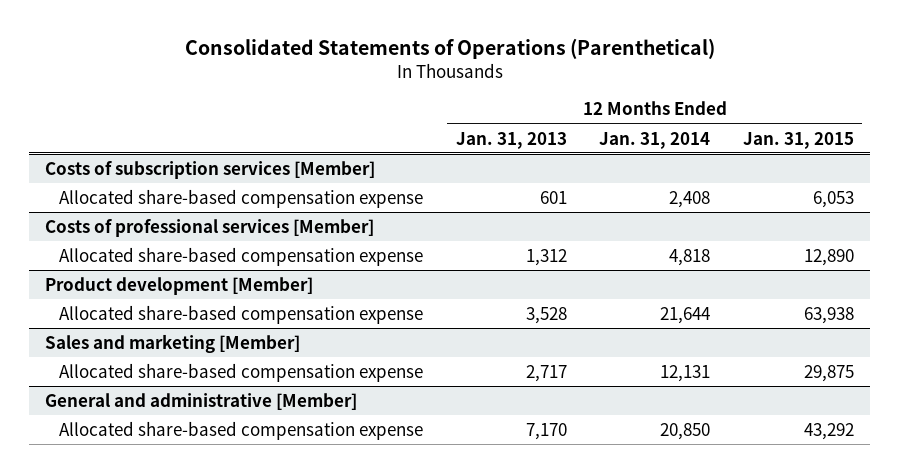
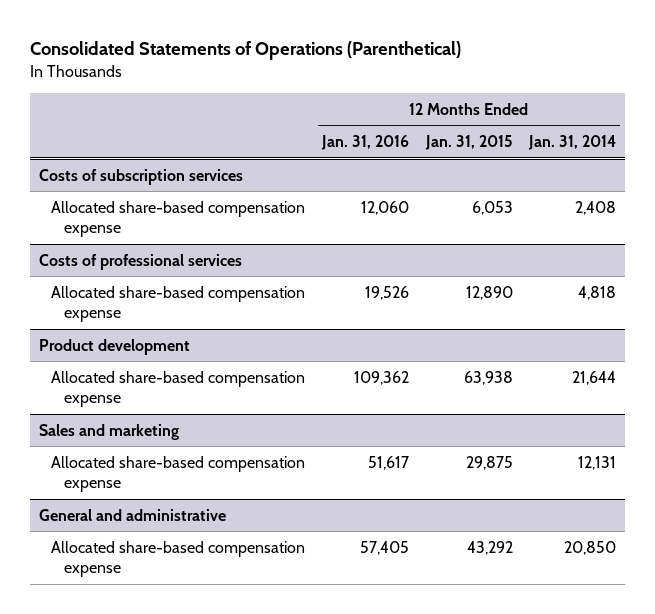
[455,131,567,149] Jan. 31, 2013 -> none
none -> [320,135,409,151] Jan. 31, 2016
[45,160,376,179] Costs of subscription services [Member] -> [38,168,243,185] Costs of subscription services
[45,218,375,237] Costs of professional services [Member] -> [38,253,242,270] Costs of professional services
[45,276,314,295] Product development [Member] -> [38,338,190,355] Product development
[45,333,301,353] Sales and marketing [Member] -> [38,423,179,440] Sales and marketing
[45,392,358,410] General and administrative [Member] -> [38,508,226,521] General and administrative

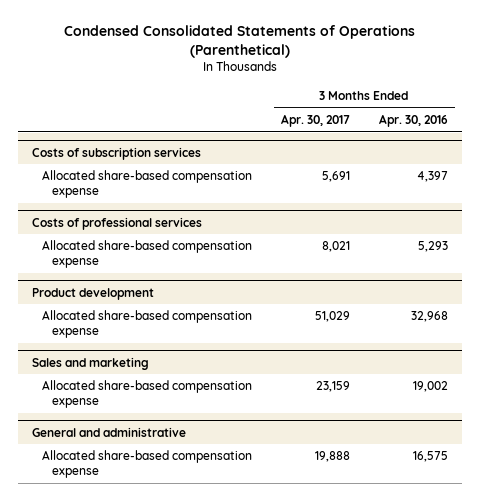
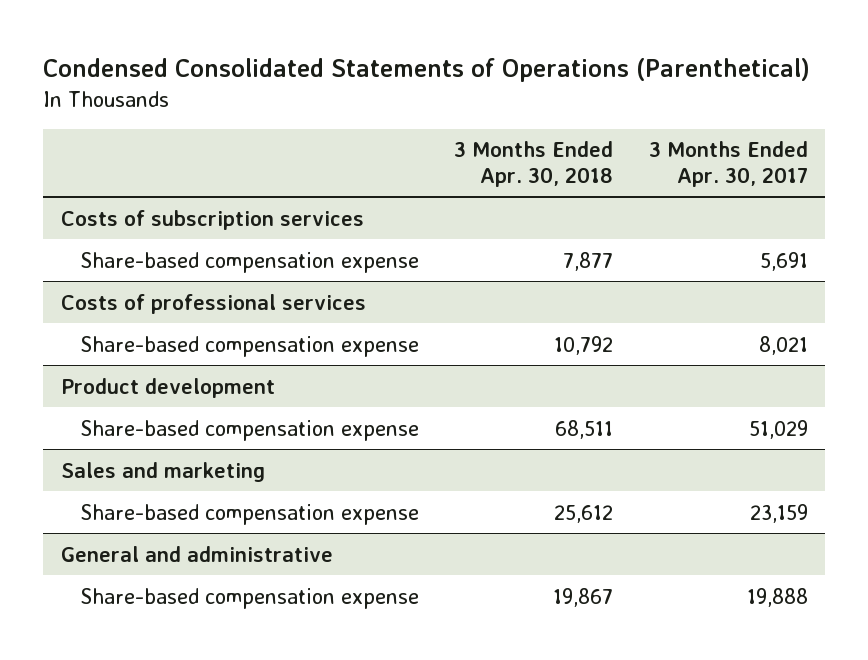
[378,113,448,127] Apr. 30, 2016 -> none
none -> [454,141,614,187] 3 Months Ended Apr. 30, 2018
[42,170,253,199] Allocated share-based compensation expense -> [79,251,419,273] Share-based compensation expense
[42,240,253,269] Allocated share-based compensation expense -> [79,335,419,357] Share-based compensation expense
[42,310,253,339] Allocated share-based compensation expense -> [79,419,419,441] Share-based compensation expense
[42,380,253,409] Allocated share-based compensation expense -> [79,503,419,525] Share-based compensation expense
[42,450,253,479] Allocated share-based compensation expense -> [79,587,419,609] Share-based compensation expense

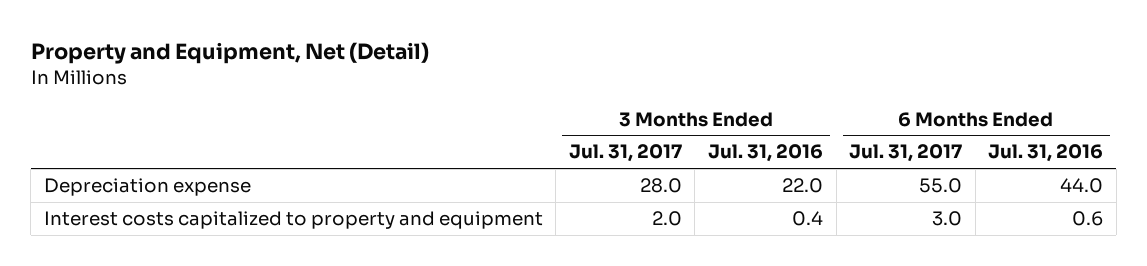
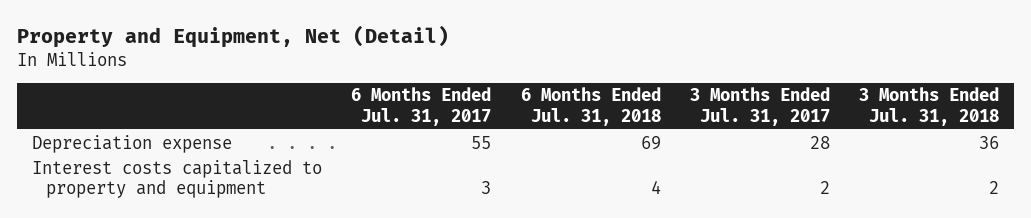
[708,144,824,163] Jul. 31, 2016 -> none
[988,144,1104,163] Jul. 31, 2016 -> none
none -> [520,87,661,126] 6 Months Ended Jul. 31, 2018
none -> [859,87,1000,126] 3 Months Ended Jul. 31, 2018
[639,178,682,194] 28.0 -> [809,135,830,149] 28
[919,178,963,194] 55.0 -> [471,135,492,149] 55
[651,211,682,227] 2.0 -> [819,181,830,195] 2
[932,211,963,227] 3.0 -> [481,181,492,195] 3

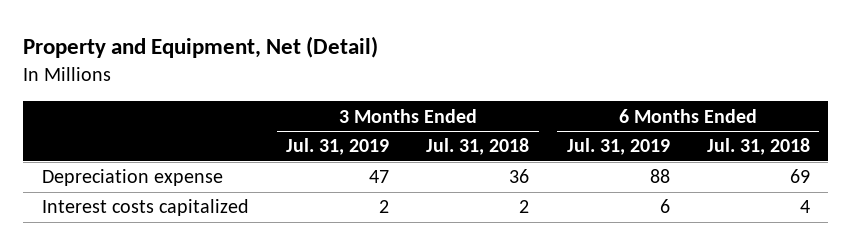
[351,87,492,126] 6 Months Ended Jul. 31, 2017 -> none
[689,87,830,126] 3 Months Ended Jul. 31, 2017 -> none
none -> [285,138,389,156] Jul. 31, 2019
none -> [566,138,670,156] Jul. 31, 2019
[31,159,322,199] Interest costs capitalized to property and equipment -> [41,199,249,217] Interest costs capitalized

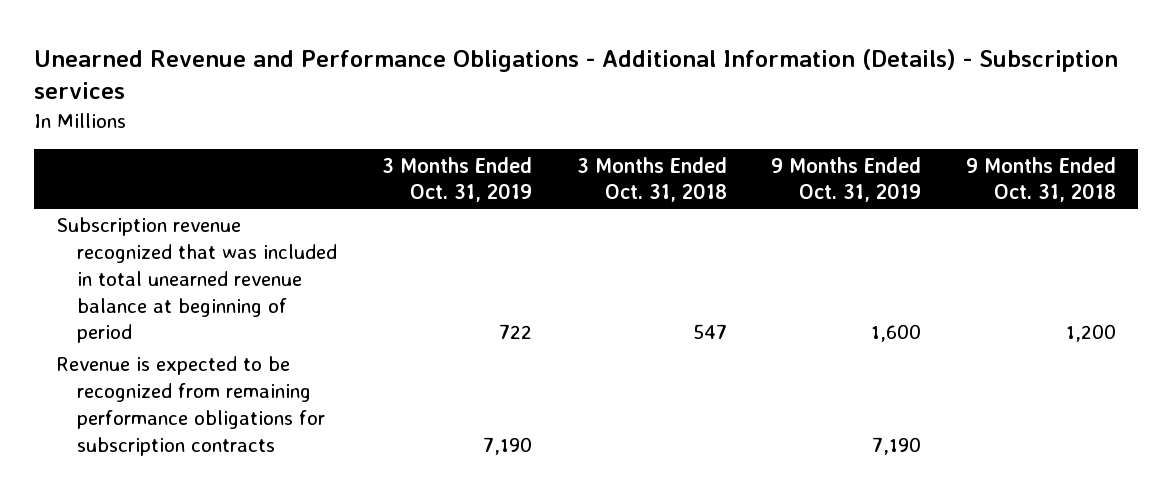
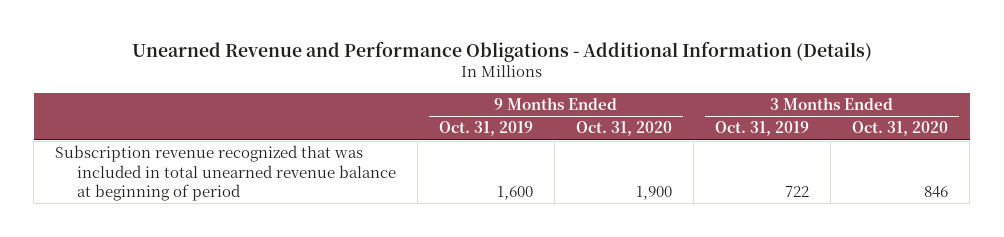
[33,48,1118,100] Unearned Revenue and Performance Obligations - Additional Information (Details) - Subscription services -> [131,41,872,63] Unearned Revenue and Performance Obligations - Additional Information (Details)
[576,156,727,203] 3 Months Ended Oct. 31, 2018 -> none
[965,156,1116,203] 9 Months Ended Oct. 31, 2018 -> none
none -> [576,121,673,137] Oct. 31, 2020
none -> [852,121,949,137] Oct. 31, 2020
[56,356,326,456] Revenue is expected to be recognized from remaining performance obligations for subscription contracts -> none

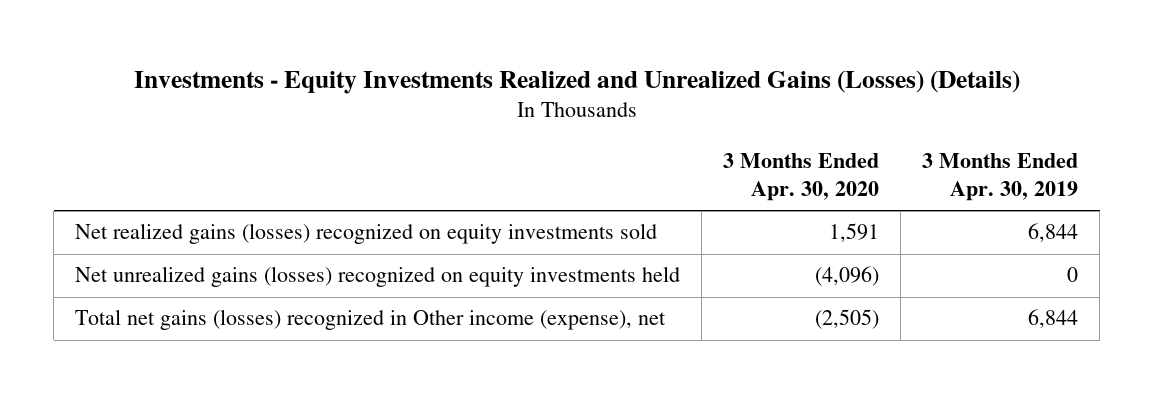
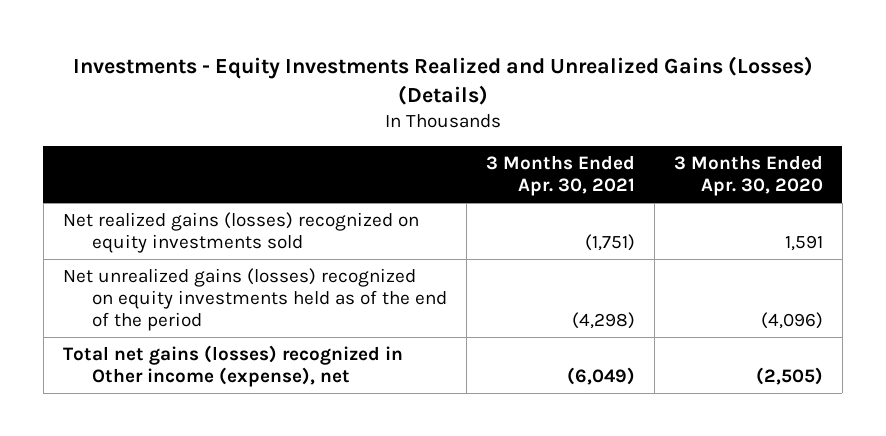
[922,152,1079,202] 3 Months Ended Apr. 30, 2019 -> none
none -> [486,155,636,196] 3 Months Ended Apr. 30, 2021
[75,266,681,288] Net unrealized gains (losses) recognized on equity investments held -> [62,268,448,331] Net unrealized gains (losses) recognized on equity investments held as of the end of the period

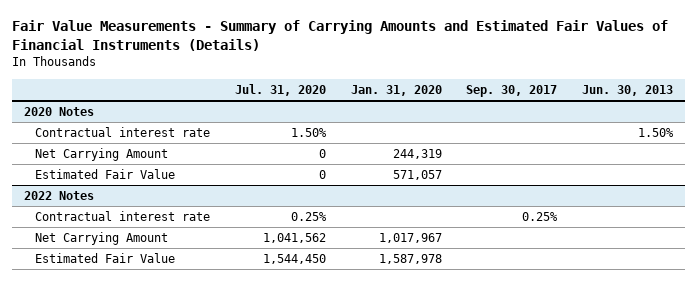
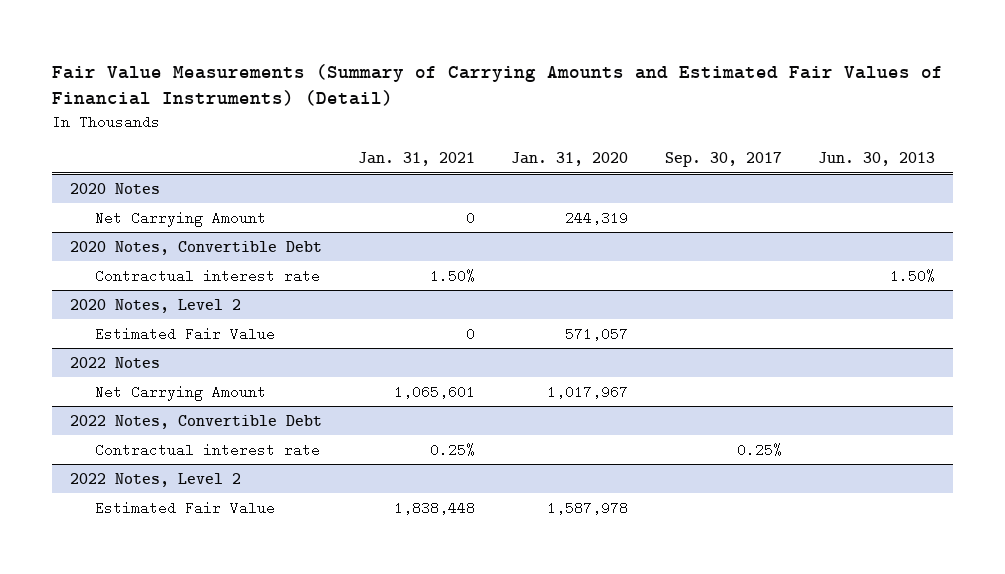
[11,19,668,51] Fair Value Measurements - Summary of Carrying Amounts and Estimated Fair Values of Financial Instruments (Details) -> [51,64,943,107] Fair Value Measurements (Summary of Carrying Amounts and Estimated Fair Values of Financial Instruments) (Detail)
[235,83,327,96] Jul. 31, 2020 -> none
none -> [358,152,476,167] Jan. 31, 2021
[35,127,211,138] Contractual interest rate -> none
none -> [70,240,323,255] 2020 Notes, Convertible Debt
none -> [95,268,321,283] Contractual interest rate
none -> [70,298,242,313] 2020 Notes, Level 2
[35,211,211,222] Contractual interest rate -> none
none -> [70,414,323,429] 2022 Notes, Convertible Debt
none -> [95,442,321,457] Contractual interest rate
none -> [70,472,242,487] 2022 Notes, Level 2

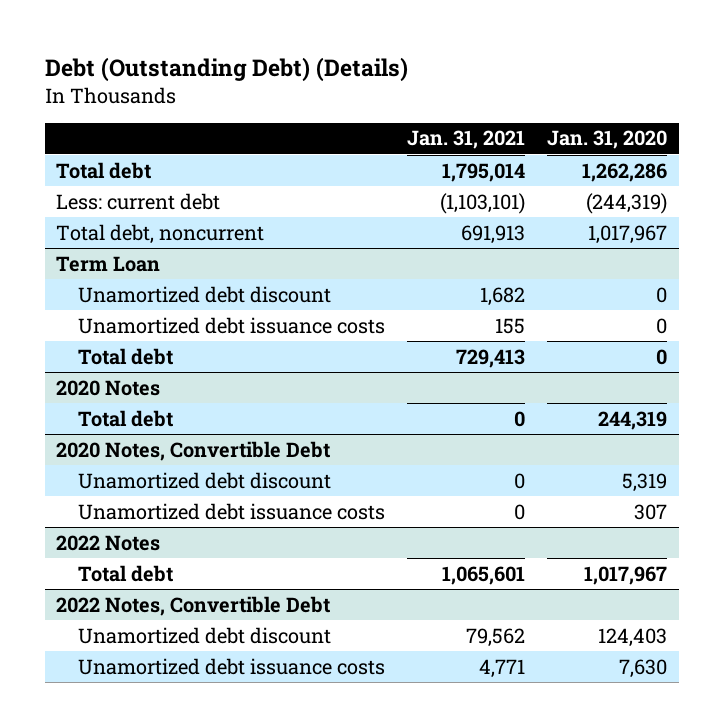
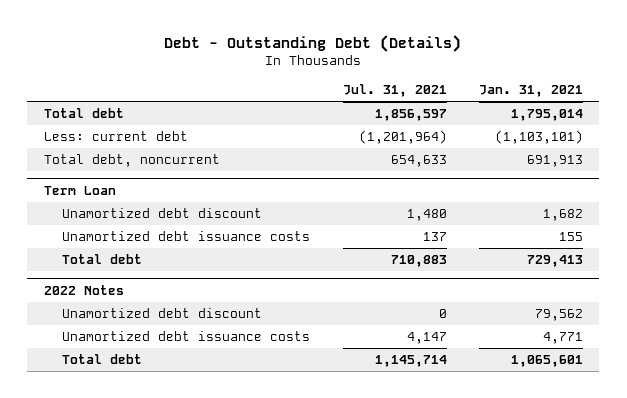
[44,56,408,82] Debt (Outstanding Debt) (Details) -> [164,34,462,52] Debt - Outstanding Debt (Details)
[547,130,668,150] Jan. 31, 2020 -> none
none -> [342,84,447,98] Jul. 31, 2021
[55,379,160,396] 2020 Notes -> none
[78,409,174,427] Total debt -> none
[55,440,330,461] 2020 Notes, Convertible Debt -> none
[78,471,332,489] Unamortized debt discount -> none
[78,502,386,520] Unamortized debt issuance costs -> none
[55,595,330,616] 2022 Notes, Convertible Debt -> none
[78,564,174,582] Total debt -> [62,354,143,365] Total debt

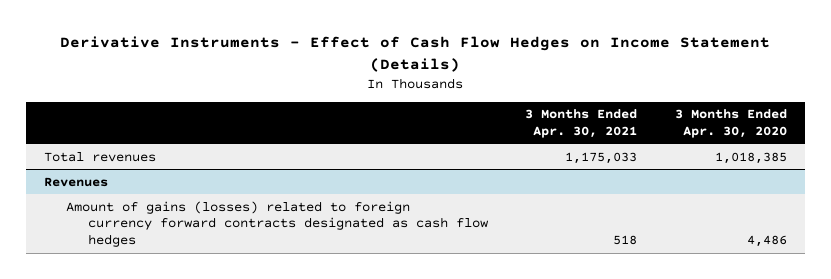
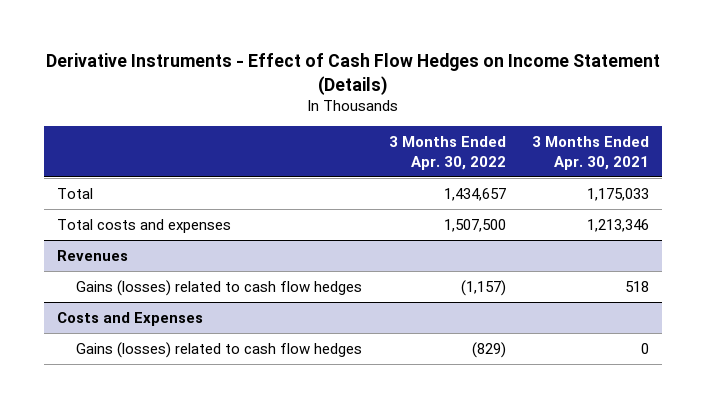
[674,109,787,139] 3 Months Ended Apr. 30, 2020 -> none
none -> [388,136,506,170] 3 Months Ended Apr. 30, 2022
[44,151,157,162] Total revenues -> [56,187,93,199] Total
none -> [56,218,231,233] Total costs and expenses
[66,200,490,248] Amount of gains (losses) related to foreign currency forward contracts designated as cash flow hedges -> [76,279,363,296] Gains (losses) related to cash flow hedges
none -> [56,311,203,326] Costs and Expenses
none -> [76,341,363,358] Gains (losses) related to cash flow hedges

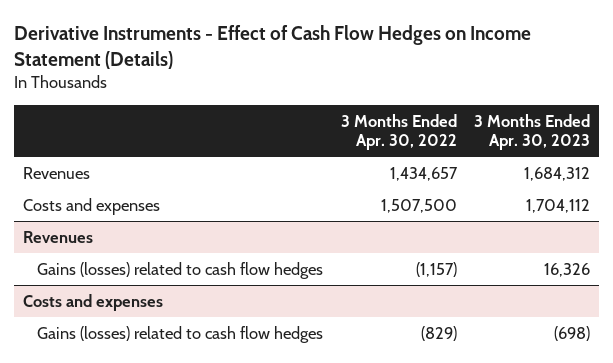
[532,136,650,170] 3 Months Ended Apr. 30, 2021 -> none
none -> [474,113,591,151] 3 Months Ended Apr. 30, 2023
[56,187,93,199] Total -> [22,166,90,179] Revenues
[56,218,231,233] Total costs and expenses -> [22,197,160,215] Costs and expenses
[56,311,203,326] Costs and Expenses -> [22,293,163,311] Costs and expenses

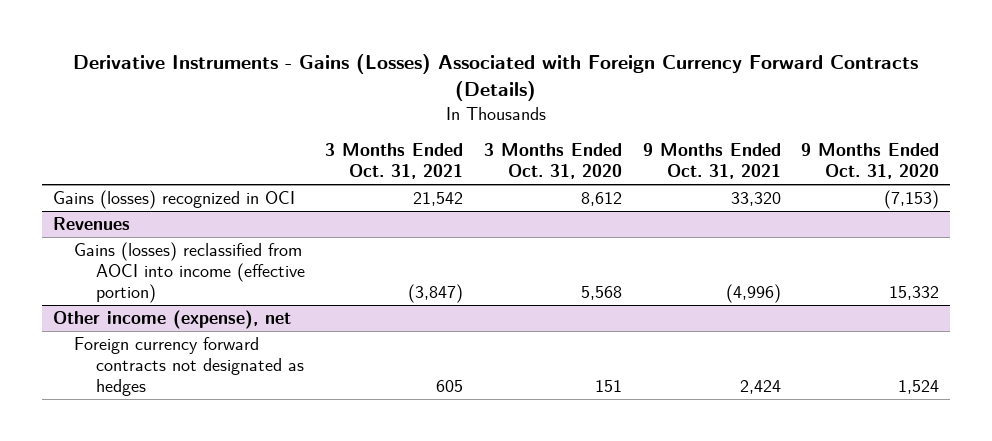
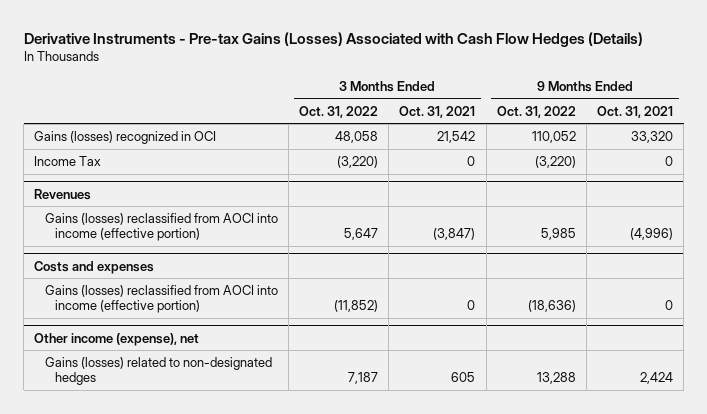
[73,54,919,102] Derivative Instruments - Gains (Losses) Associated with Foreign Currency Forward Contracts (Details) -> [23,31,643,47] Derivative Instruments - Pre-tax Gains (Losses) Associated with Cash Flow Hedges (Details)
[484,143,623,180] 3 Months Ended Oct. 31, 2020 -> none
[801,143,940,180] 9 Months Ended Oct. 31, 2020 -> none
none -> [299,105,379,118] Oct. 31, 2022
none -> [496,105,576,118] Oct. 31, 2022
none -> [34,156,102,167] Income Tax
none -> [34,260,155,274] Costs and expenses
none -> [44,285,278,314] Gains (losses) reclassified from AOCI into income (effective portion)
[74,337,304,397] Foreign currency forward contracts not designated as hedges -> [44,357,272,386] Gains (losses) related to non-designated hedges

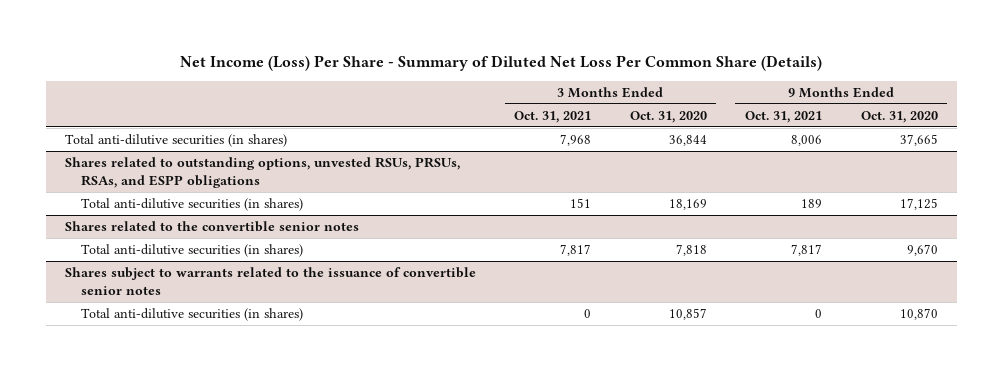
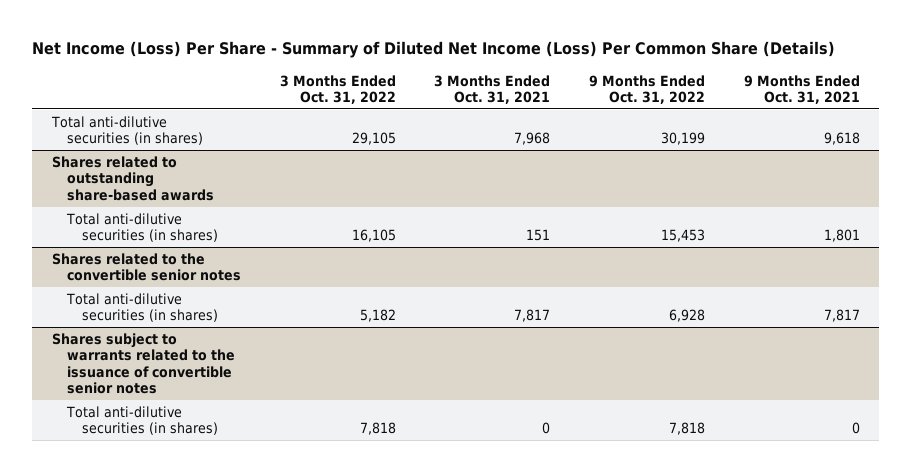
[180,55,823,72] Net Income (Loss) Per Share - Summary of Diluted Net Loss Per Common Share (Details) -> [32,41,836,59] Net Income (Loss) Per Share - Summary of Diluted Net Income (Loss) Per Common Share (Details)
[629,110,707,123] Oct. 31, 2020 -> none
[860,110,938,123] Oct. 31, 2020 -> none
none -> [279,74,396,104] 3 Months Ended Oct. 31, 2022
none -> [588,74,705,104] 9 Months Ended Oct. 31, 2022
[64,156,460,189] Shares related to outstanding options, unvested RSUs, PRSUs, RSAs, and ESPP obligations -> none
[791,134,823,146] 8,006 -> [823,132,860,146] 9,618
none -> [51,156,214,201] Shares related to outstanding share-based awards
[801,198,823,208] 189 -> [823,229,860,243] 1,801

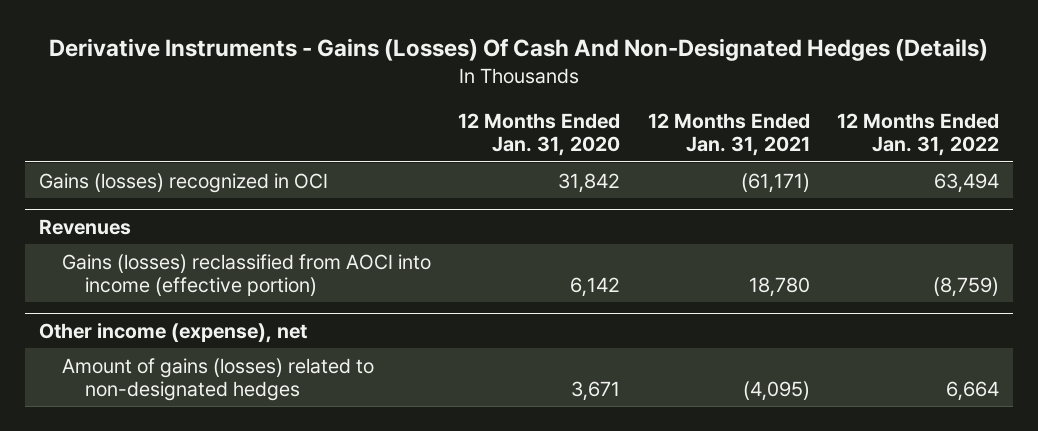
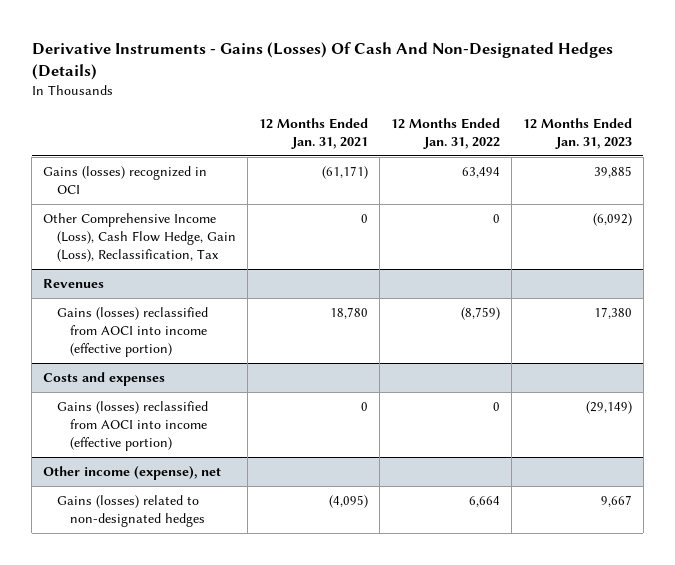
[458,113,621,157] 12 Months Ended Jan. 31, 2020 -> none
none -> [522,118,632,150] 12 Months Ended Jan. 31, 2023
none -> [43,213,236,262] Other Comprehensive Income (Loss), Cash Flow Hedge, Gain (Loss), Reclassification, Tax
none -> [43,372,166,387] Costs and expenses
none -> [56,401,208,451] Gains (losses) reclassified from AOCI into income (effective portion)
[61,357,374,401] Amount of gains (losses) related to non-designated hedges -> [56,495,205,527] Gains (losses) related to non-designated hedges

